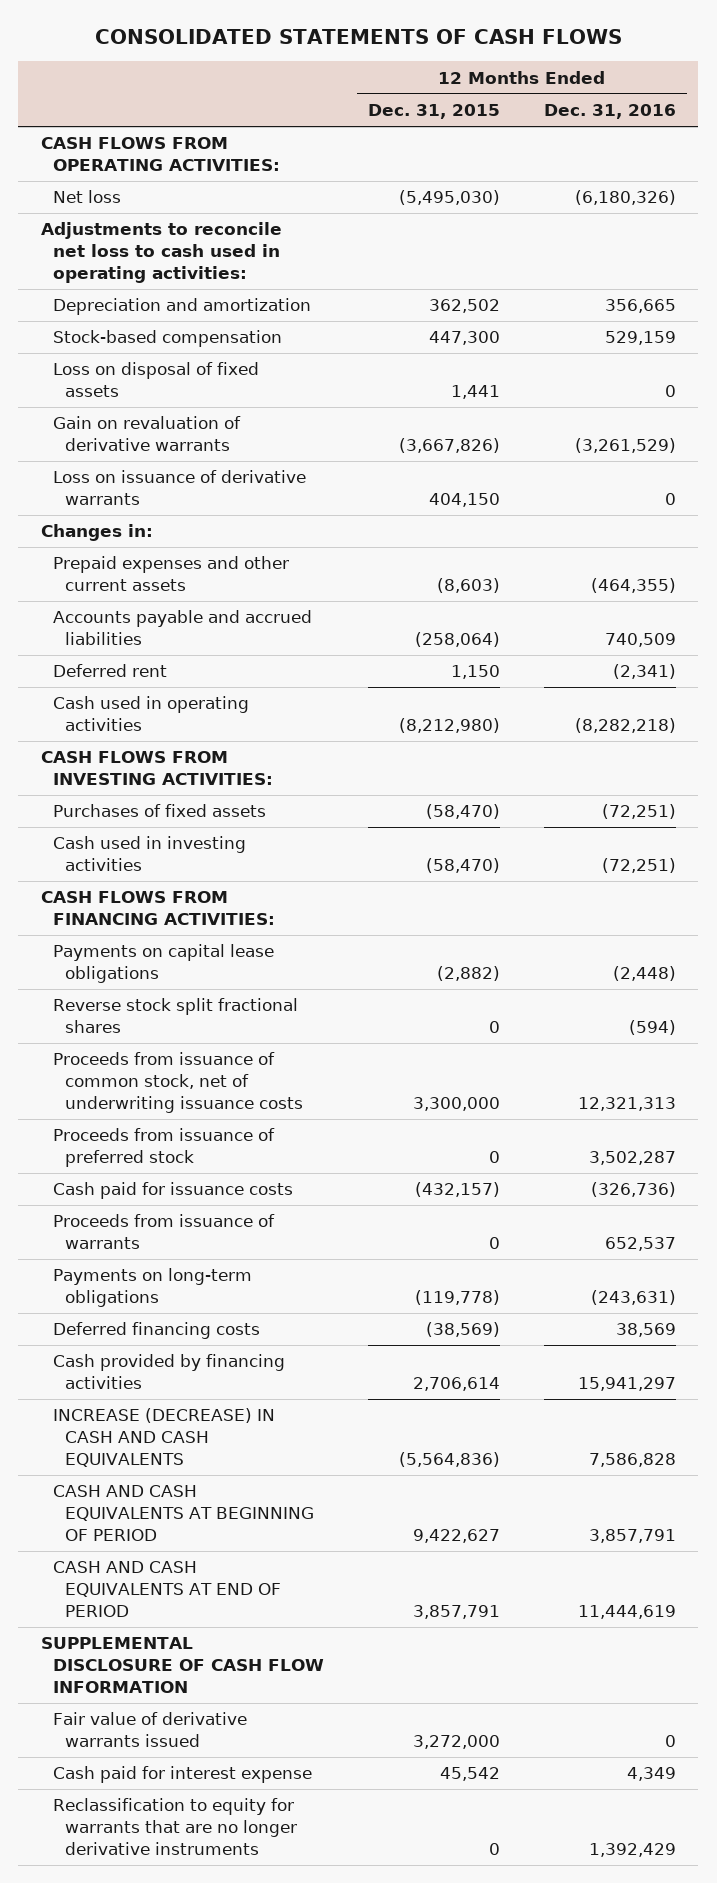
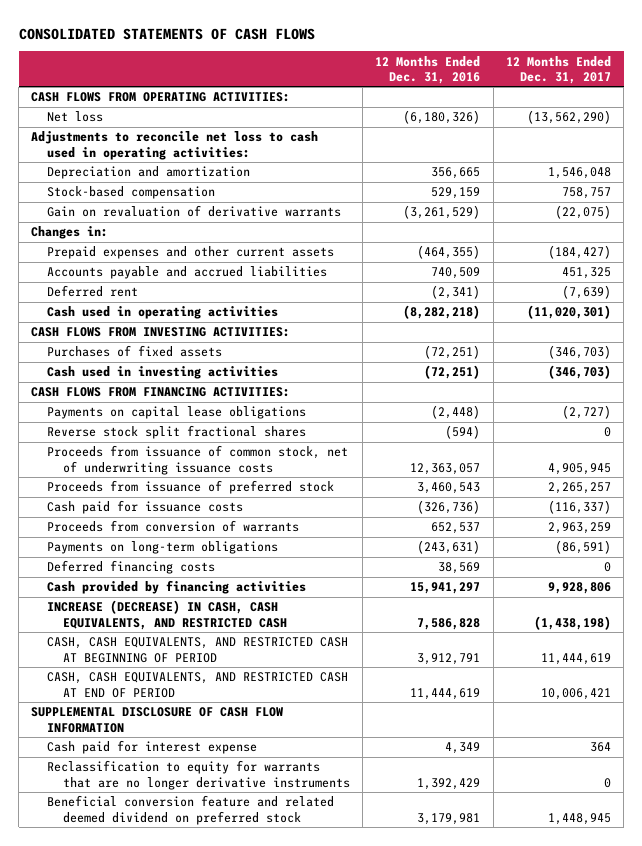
[367,103,500,119] Dec. 31, 2015 -> none
none -> [505,55,611,84] 12 Months Ended Dec. 31, 2017
[52,362,259,398] Loss on disposal of fixed assets -> none
[52,470,306,506] Loss on issuance of derivative warrants -> none
[578,1096,677,1111] 12,321,313 -> [410,462,481,475] 12,363,057
[589,1151,677,1166] 3,502,287 -> [417,482,481,495] 3,460,543
[52,1214,275,1250] Proceeds from issuance of warrants -> [47,520,300,533] Proceeds from conversion of warrants
[52,1408,275,1467] INCREASE (DECREASE) IN CASH AND CASH EQUIVALENTS -> [47,600,287,630] INCREASE (DECREASE) IN CASH, CASH EQUIVALENTS, AND RESTRICTED CASH
[52,1485,314,1541] CASH AND CASH EQUIVALENTS AT BEGINNING OF PERIOD -> [47,637,349,663] CASH, CASH EQUIVALENTS, AND RESTRICTED CASH AT BEGINNING OF PERIOD
[589,1528,677,1543] 3,857,791 -> [417,652,481,665] 3,912,791
[52,1561,281,1617] CASH AND CASH EQUIVALENTS AT END OF PERIOD -> [47,672,349,698] CASH, CASH EQUIVALENTS, AND RESTRICTED CASH AT END OF PERIOD
[52,1712,247,1748] Fair value of derivative warrants issued -> none
none -> [47,795,335,825] Beneficial conversion feature and related deemed dividend on preferred stock

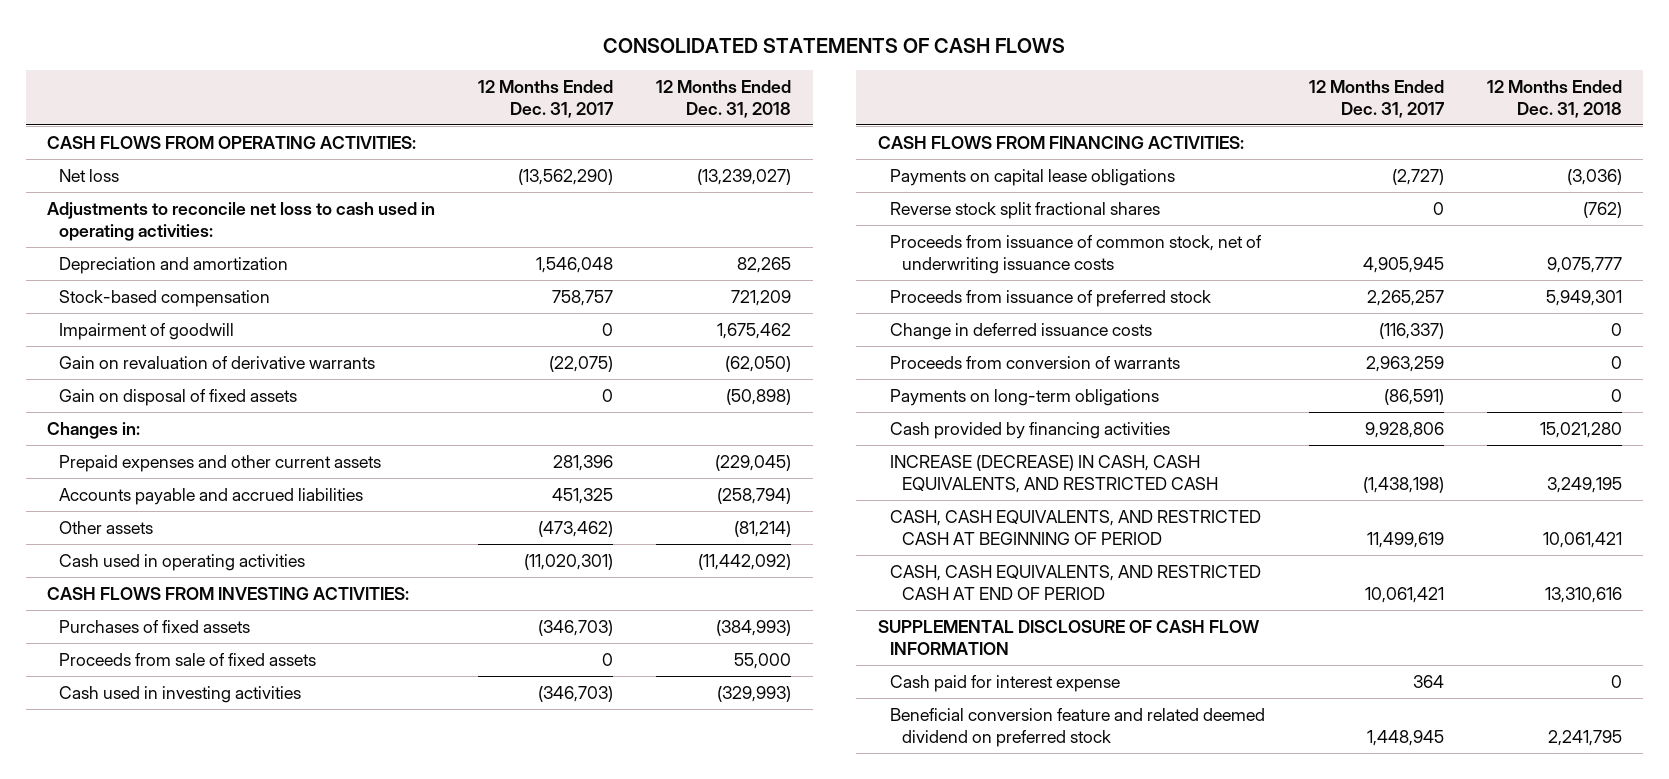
[375,55,481,84] 12 Months Ended Dec. 31, 2016 -> none
none -> [656,79,792,118] 12 Months Ended Dec. 31, 2018
none -> [59,322,235,340] Impairment of goodwill
none -> [59,388,298,406] Gain on disposal of fixed assets
[547,245,611,260] (184,427) -> [553,454,614,471] 281,396
[47,285,139,298] Deferred rent -> none
none -> [59,520,154,534] Other assets
none -> [59,652,317,666] Proceeds from sale of fixed assets
[47,500,244,515] Cash paid for issuance costs -> [890,322,1153,340] Change in deferred issuance costs
[47,560,216,575] Deferred financing costs -> none
[540,652,611,665] 11,444,619 -> [1366,531,1444,548] 11,499,619
[540,687,611,700] 10,006,421 -> [1364,586,1444,603] 10,061,421
[47,760,350,790] Reclassification to equity for warrants that are no longer derivative instruments -> none

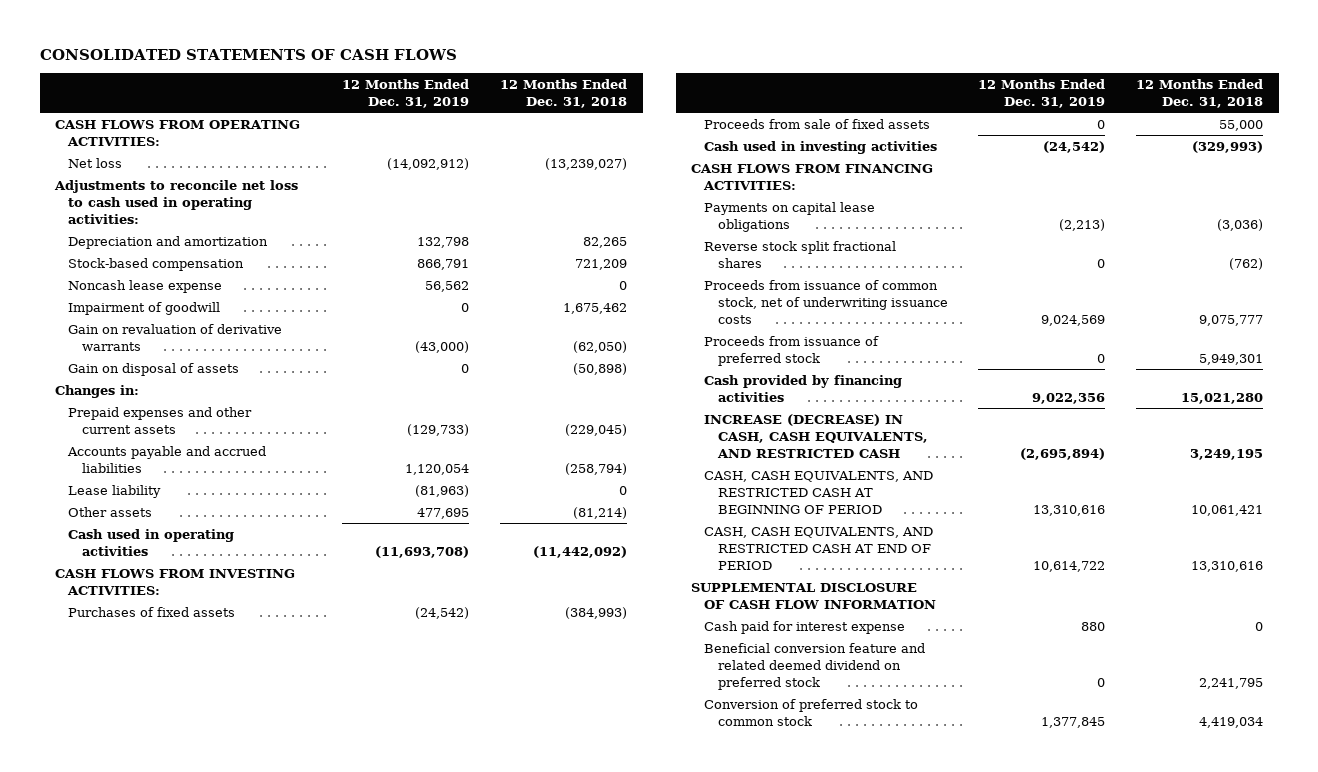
[478,79,615,118] 12 Months Ended Dec. 31, 2017 -> none
none -> [342,79,470,108] 12 Months Ended Dec. 31, 2019
none -> [68,279,223,293] Noncash lease expense
[59,388,298,406] Gain on disposal of fixed assets -> [68,362,240,376] Gain on disposal of assets
none -> [68,484,162,498] Lease liability
[890,322,1153,340] Change in deferred issuance costs -> none
[890,355,1181,369] Proceeds from conversion of warrants -> none
[890,388,1160,406] Payments on long-term obligations -> none
none -> [704,698,919,726] Conversion of preferred stock to common stock

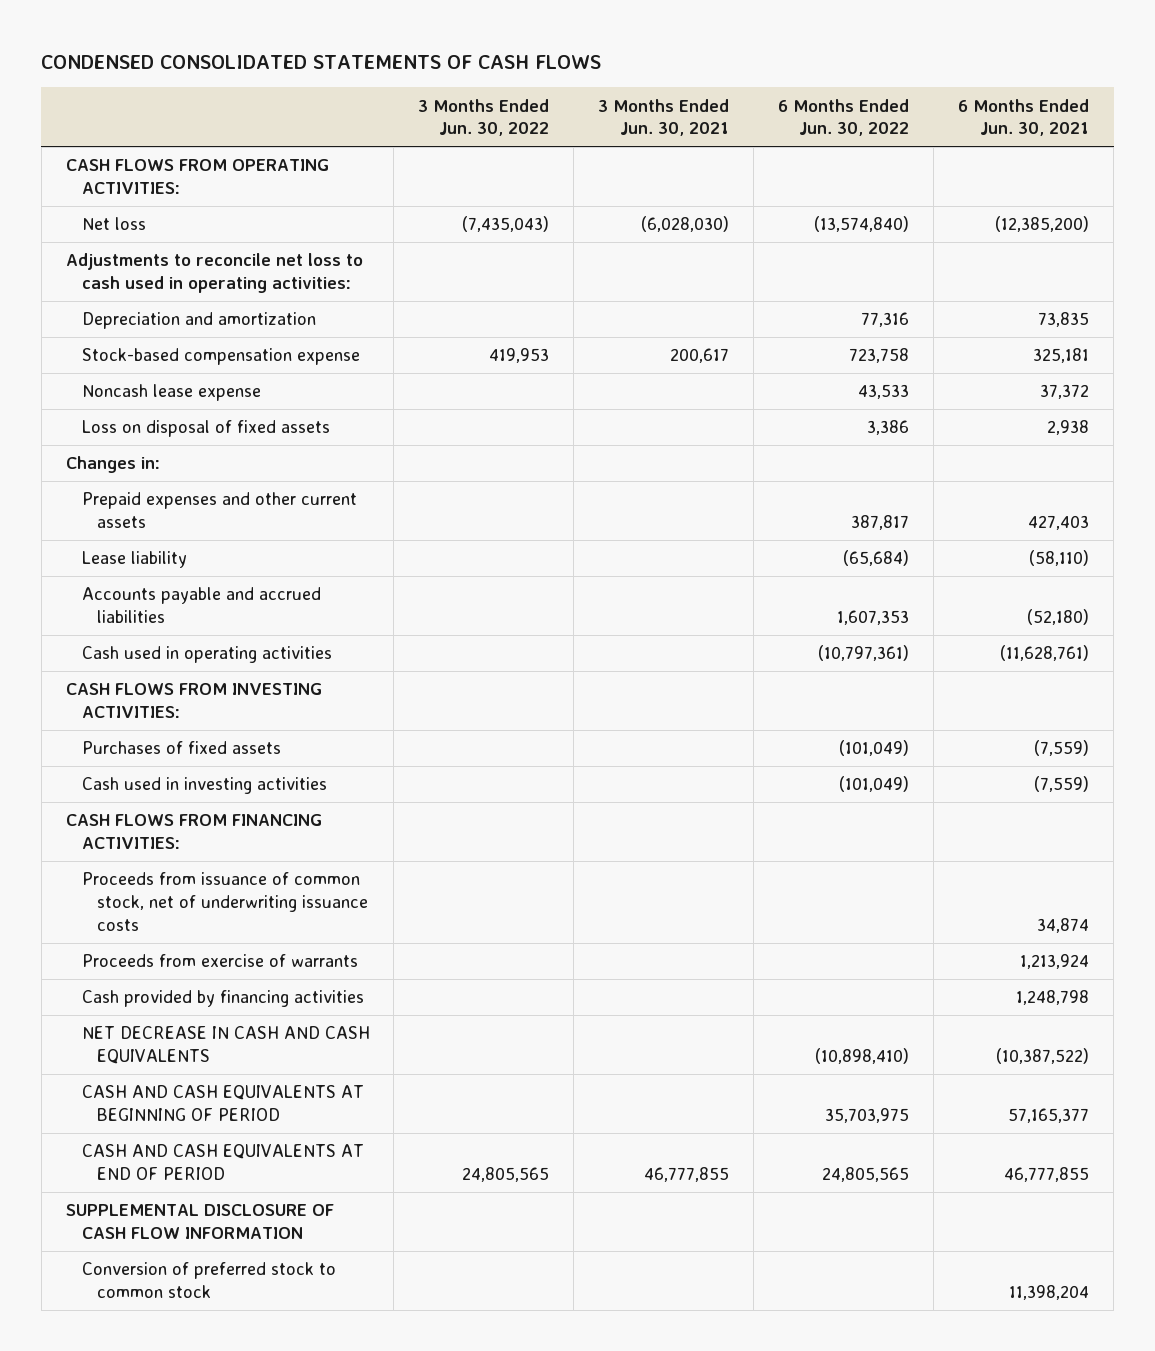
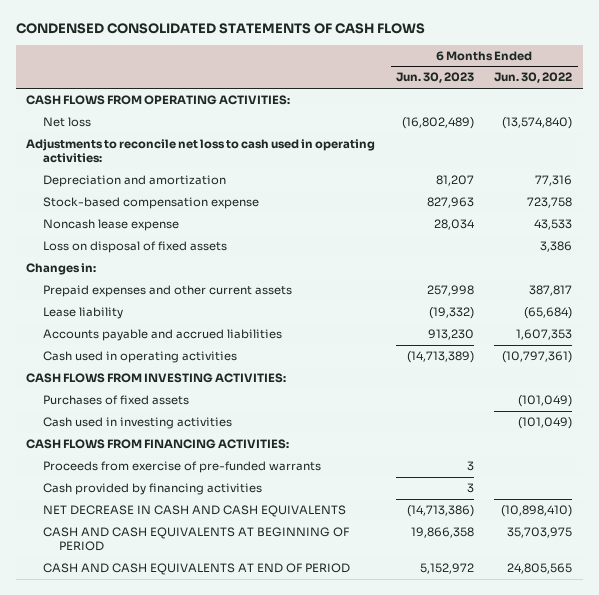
[418,98,550,137] 3 Months Ended Jun. 30, 2022 -> none
[598,98,730,137] 3 Months Ended Jun. 30, 2021 -> none
[958,98,1090,137] 6 Months Ended Jun. 30, 2021 -> none
none -> [395,72,474,84] Jun. 30, 2023
[81,872,369,931] Proceeds from issuance of common stock, net of underwriting issuance costs -> none
[81,954,358,968] Proceeds from exercise of warrants -> [42,460,321,473] Proceeds from exercise of pre-funded warrants
[65,1204,334,1240] SUPPLEMENTAL DISCLOSURE OF CASH FLOW INFORMATION -> none
[81,1262,336,1299] Conversion of preferred stock to common stock -> none

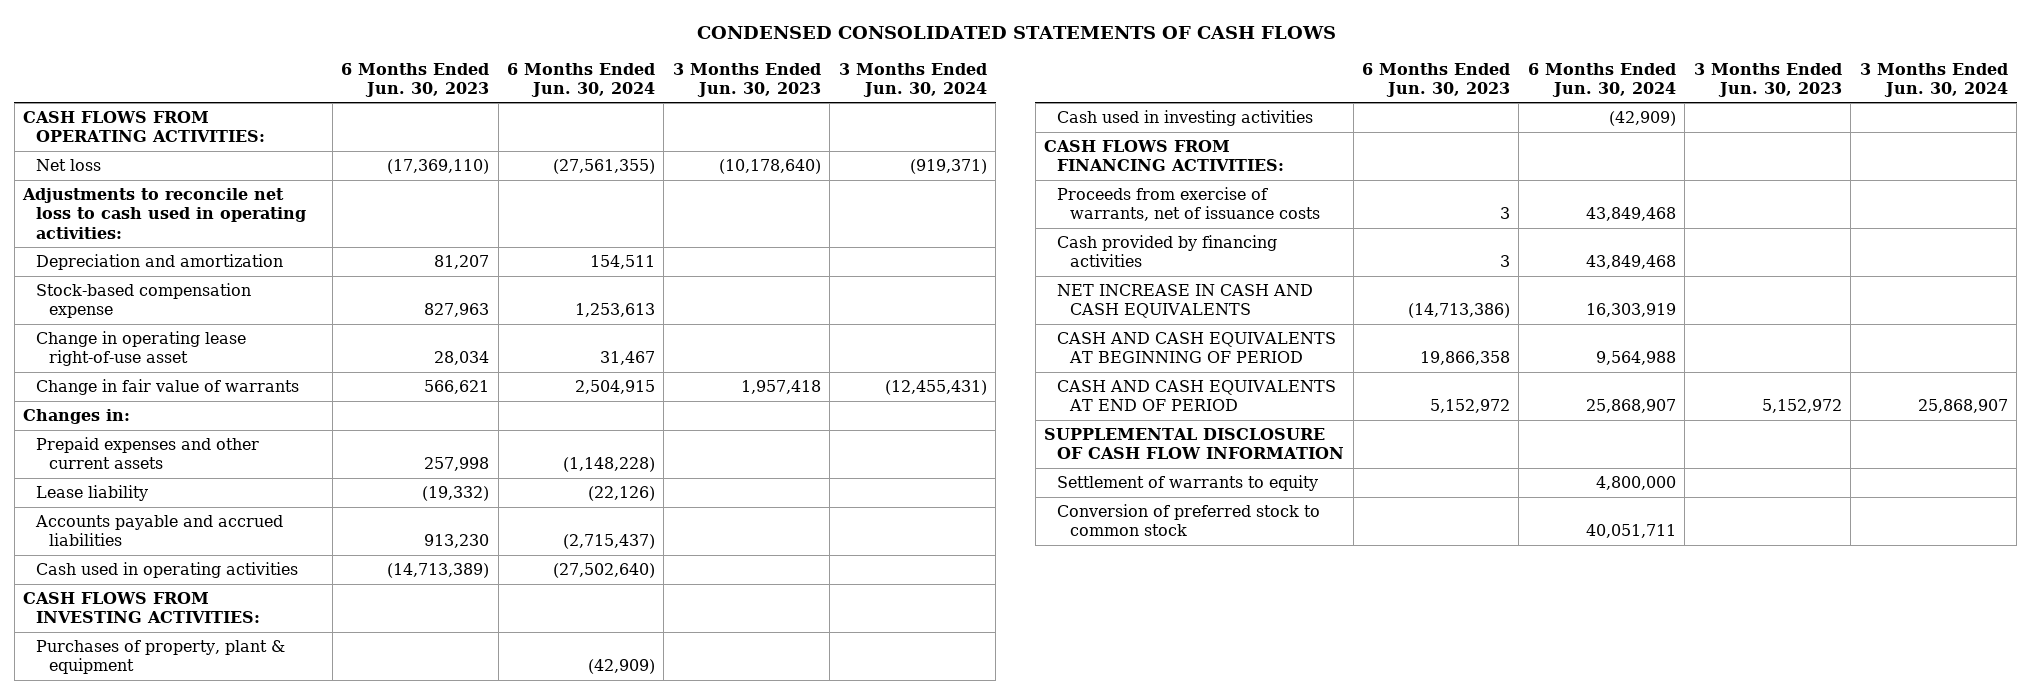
[494,72,573,84] Jun. 30, 2022 -> none
none -> [507,62,656,97] 6 Months Ended Jun. 30, 2024
none -> [672,62,821,97] 3 Months Ended Jun. 30, 2023
none -> [838,62,987,97] 3 Months Ended Jun. 30, 2024
[401,116,474,129] (16,802,489) -> [387,159,490,175] (17,369,110)
[42,240,227,253] Loss on disposal of fixed assets -> none
[42,218,179,231] Noncash lease expense -> [36,331,247,367] Change in operating lease right-of-use asset
none -> [36,379,300,396] Change in fair value of warrants
[42,394,189,405] Purchases of fixed assets -> [36,640,286,675] Purchases of property, plant & equipment
[42,460,321,473] Proceeds from exercise of pre-funded warrants -> [1057,187,1321,222] Proceeds from exercise of warrants, net of issuance costs
[42,504,346,517] NET DECREASE IN CASH AND CASH EQUIVALENTS -> [1057,284,1314,319] NET INCREASE IN CASH AND CASH EQUIVALENTS
none -> [1044,428,1345,460] SUPPLEMENTAL DISCLOSURE OF CASH FLOW INFORMATION
none -> [1057,475,1319,492] Settlement of warrants to equity
none -> [1057,504,1321,537] Conversion of preferred stock to common stock

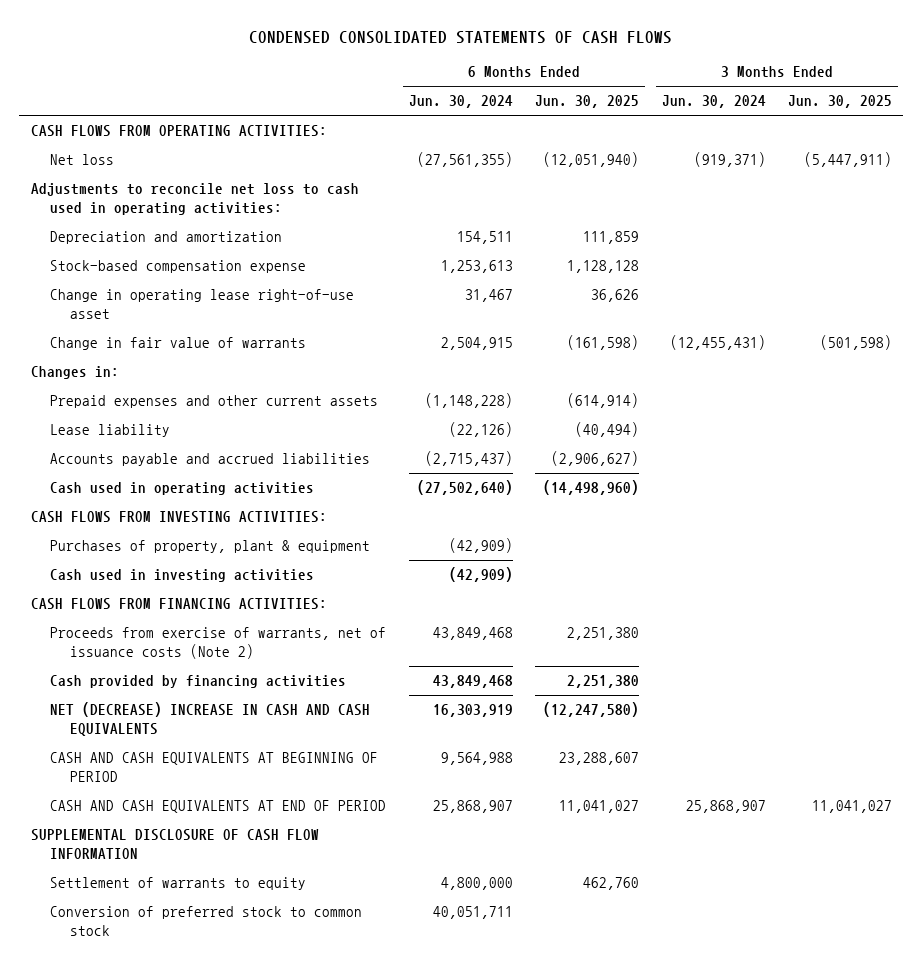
[341,62,490,97] 6 Months Ended Jun. 30, 2023 -> none
[672,62,821,97] 3 Months Ended Jun. 30, 2023 -> none
none -> [535,95,640,109] Jun. 30, 2025
none -> [788,95,893,109] Jun. 30, 2025
[1057,187,1321,222] Proceeds from exercise of warrants, net of issuance costs -> [50,627,387,660] Proceeds from exercise of warrants, net of issuance costs (Note 2)
[1057,284,1314,319] NET INCREASE IN CASH AND CASH EQUIVALENTS -> [50,702,371,737] NET (DECREASE) INCREASE IN CASH AND CASH EQUIVALENTS

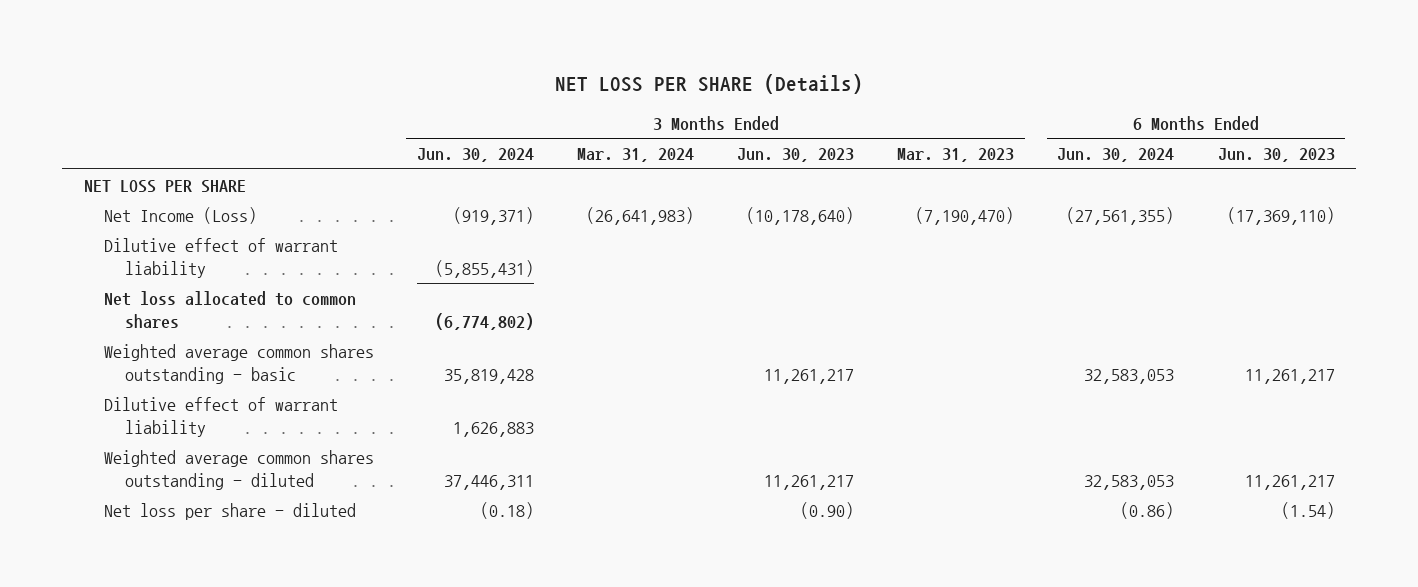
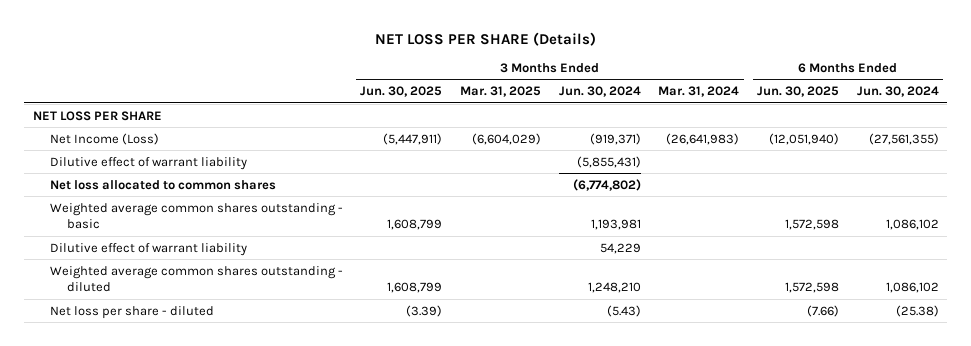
[737,148,855,163] Jun. 30, 2023 -> none
[897,148,1015,163] Mar. 31, 2023 -> none
[1217,148,1335,163] Jun. 30, 2023 -> none
none -> [360,86,443,98] Jun. 30, 2025
none -> [460,86,542,98] Mar. 31, 2025
none -> [757,86,840,98] Jun. 30, 2025
[444,368,535,384] 35,819,428 -> [590,219,641,231] 1,193,981
[1084,368,1175,384] 32,583,053 -> [885,219,939,231] 1,086,102
[453,421,535,437] 1,626,883 -> [599,242,641,254] 54,229
[444,474,535,490] 37,446,311 -> [587,282,641,294] 1,248,210
[1084,474,1175,490] 32,583,053 -> [885,282,939,294] 1,086,102
[480,501,535,519] (0.18) -> [606,304,641,317] (5.43)
[1120,501,1175,519] (0.86) -> [895,304,939,317] (25.38)

